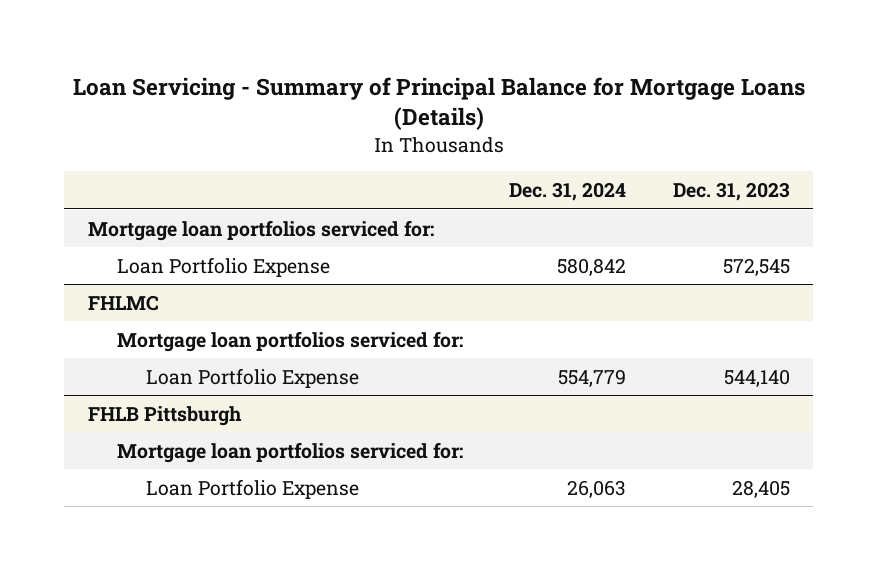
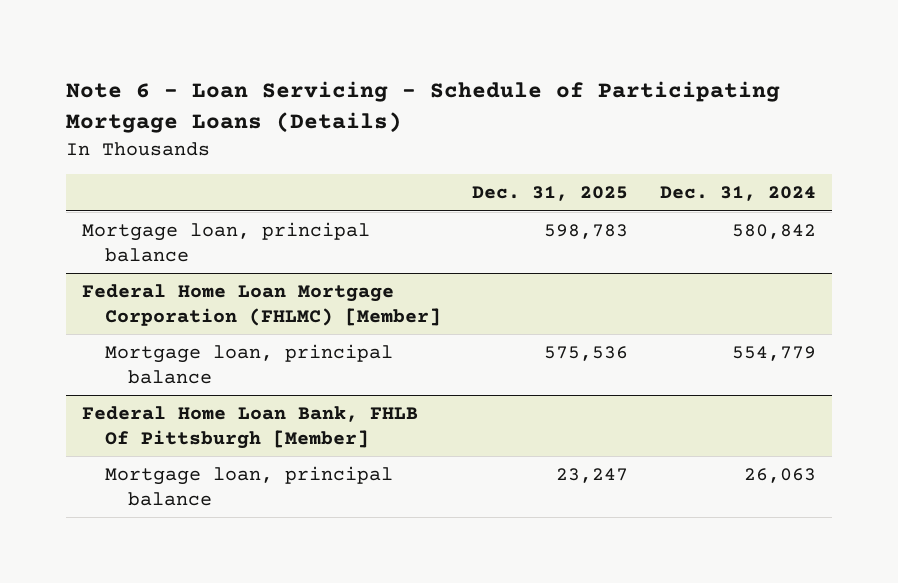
[72,76,805,131] Loan Servicing - Summary of Principal Balance for Mortgage Loans (Details) -> [65,80,780,133] Note 6 - Loan Servicing - Schedule of Participating Mortgage Loans (Details)
[672,182,790,202] Dec. 31, 2023 -> none
none -> [472,186,629,202] Dec. 31, 2025
[87,219,434,241] Mortgage loan portfolios serviced for: -> none
[116,330,463,352] Mortgage loan portfolios serviced for: -> none
[87,405,242,426] FHLB Pittsburgh -> none
[116,441,463,463] Mortgage loan portfolios serviced for: -> none
[116,256,330,277] Loan Portfolio Expense -> [81,221,370,262] Mortgage loan, principal balance
[87,294,159,311] FHLMC -> [81,283,441,326] Federal Home Loan Mortgage Corporation (FHLMC) [Member]
[145,367,359,388] Loan Portfolio Expense -> [104,343,393,384] Mortgage loan, principal balance
none -> [81,405,418,449] Federal Home Loan Bank, FHLB Of Pittsburgh [Member]
[145,478,359,499] Loan Portfolio Expense -> [104,465,393,506] Mortgage loan, principal balance

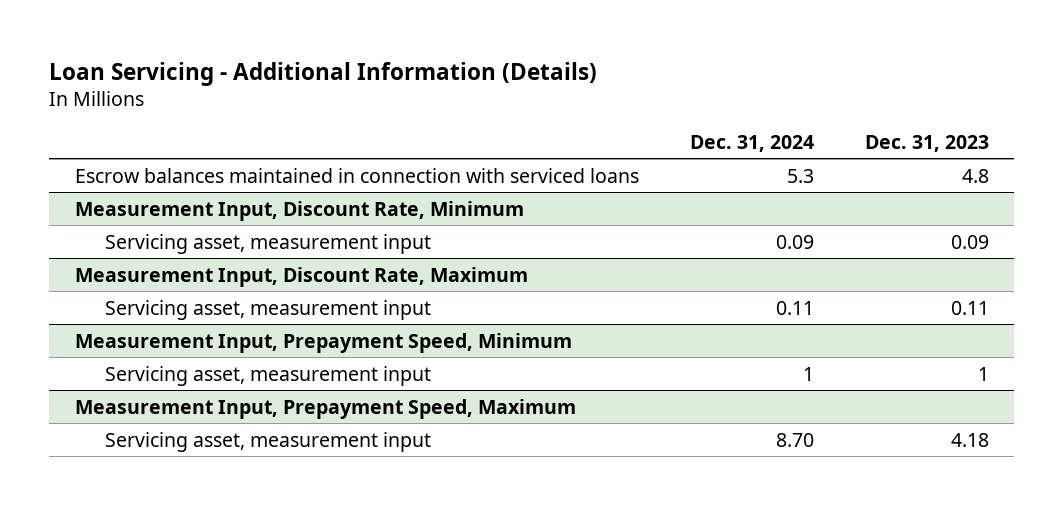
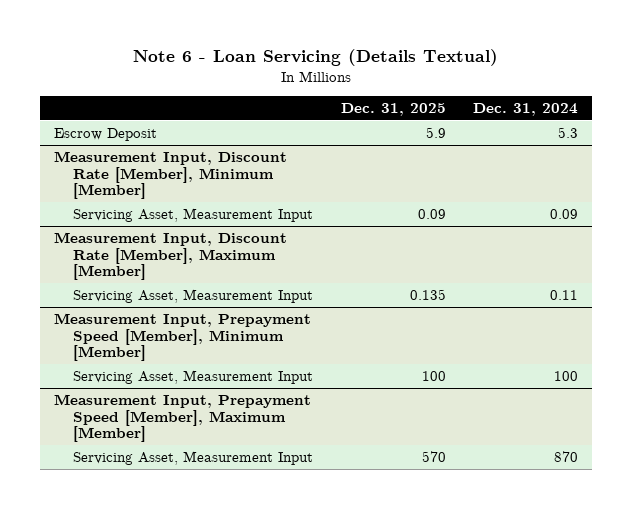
[49,61,598,86] Loan Servicing - Additional Information (Details) -> [133,49,499,67] Note 6 - Loan Servicing (Details Textual)
[864,134,989,152] Dec. 31, 2023 -> none
none -> [340,102,446,116] Dec. 31, 2025
[74,167,639,183] Escrow balances maintained in connection with serviced loans -> [54,127,158,141] Escrow Deposit
[74,200,524,221] Measurement Input, Discount Rate, Minimum -> [54,150,288,200] Measurement Input, Discount Rate [Member], Minimum [Member]
[105,233,432,254] Servicing asset, measurement input -> [73,207,314,222] Servicing Asset, Measurement Input
[74,266,528,287] Measurement Input, Discount Rate, Maximum -> [54,231,288,281] Measurement Input, Discount Rate [Member], Maximum [Member]
[105,299,432,320] Servicing asset, measurement input -> [73,288,314,303] Servicing Asset, Measurement Input
[74,332,572,353] Measurement Input, Prepayment Speed, Minimum -> [54,312,312,362] Measurement Input, Prepayment Speed [Member], Minimum [Member]
[105,365,432,386] Servicing asset, measurement input -> [73,369,314,384] Servicing Asset, Measurement Input
[802,366,814,381] 1 -> [554,370,579,381] 100
[74,398,576,419] Measurement Input, Prepayment Speed, Maximum -> [54,393,312,443] Measurement Input, Prepayment Speed [Member], Maximum [Member]
[105,431,432,452] Servicing asset, measurement input -> [73,450,314,465] Servicing Asset, Measurement Input
[775,432,814,447] 8.70 -> [554,450,579,462] 870

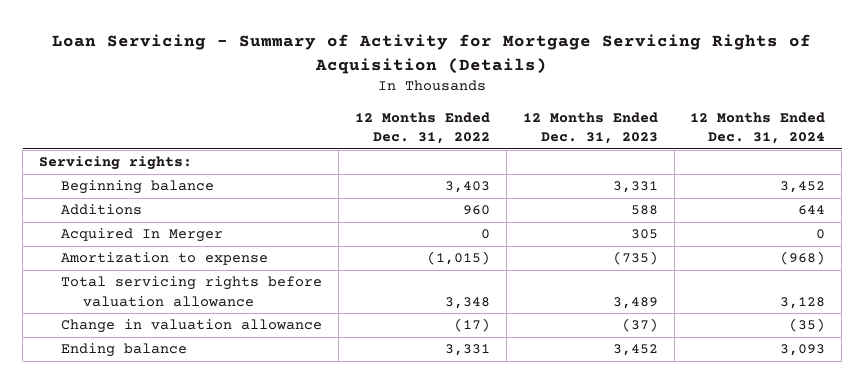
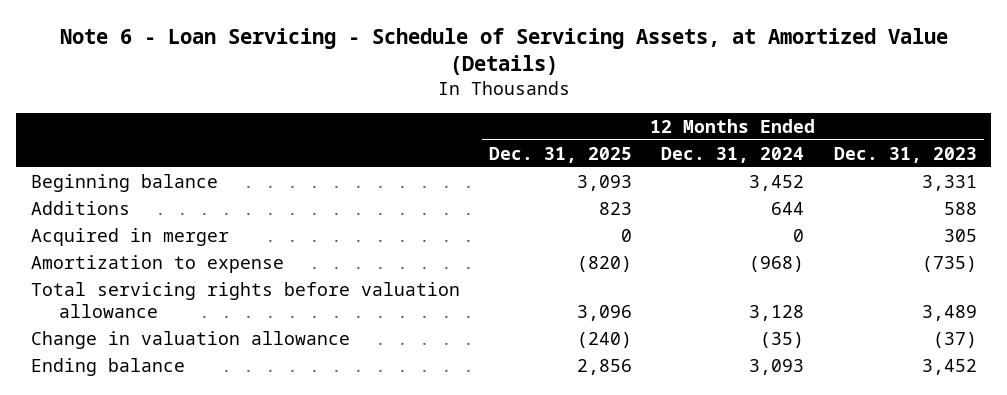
[52,34,812,74] Loan Servicing - Summary of Activity for Mortgage Servicing Rights of Acquisition (Details) -> [59,27,948,76] Note 6 - Loan Servicing - Schedule of Servicing Assets, at Amortized Value (Details)
[355,111,491,145] 12 Months Ended Dec. 31, 2022 -> none
none -> [489,146,633,163] Dec. 31, 2025
[39,156,193,171] Servicing rights: -> none
[61,228,224,243] Acquired In Merger -> [30,227,229,246] Acquired in merger

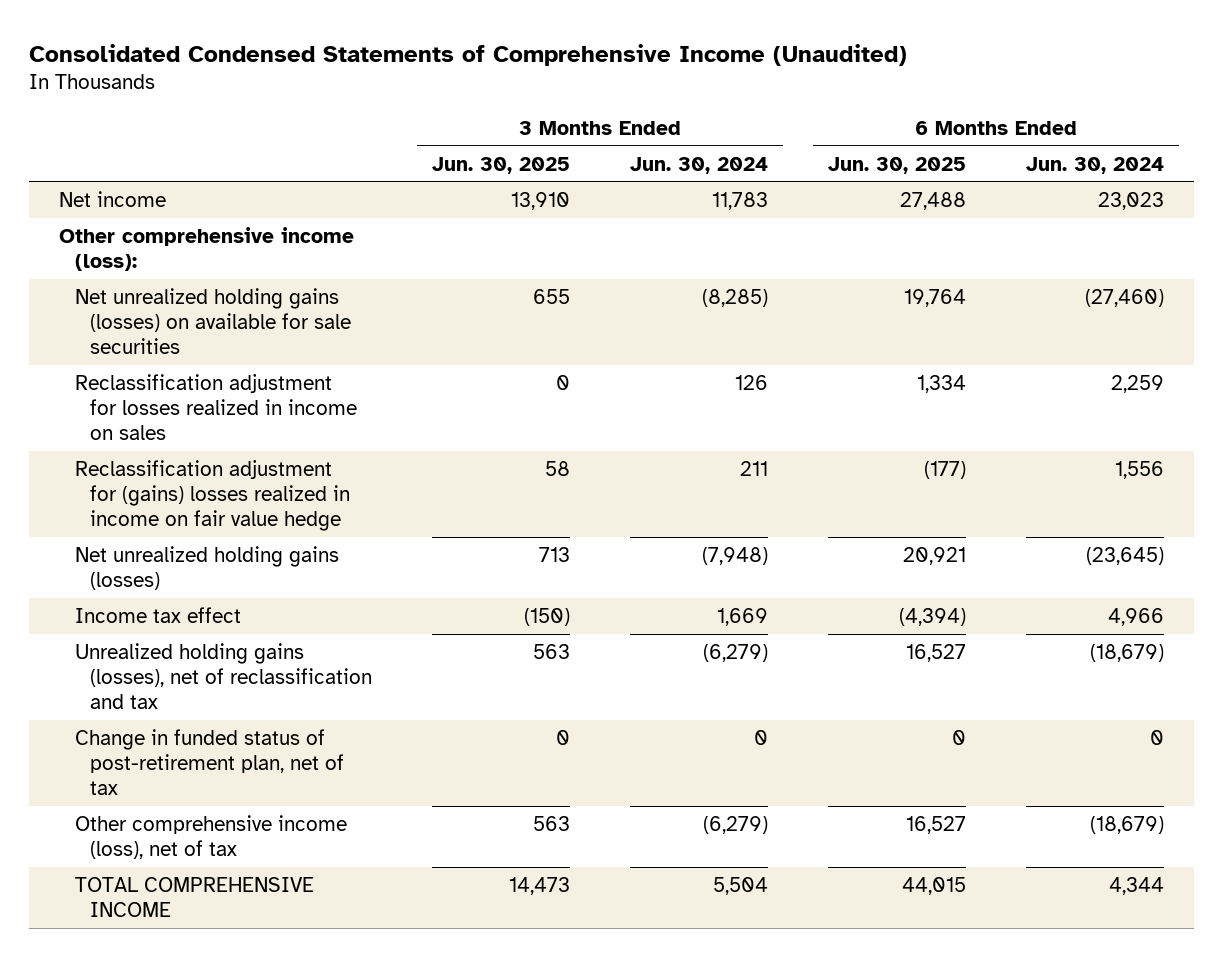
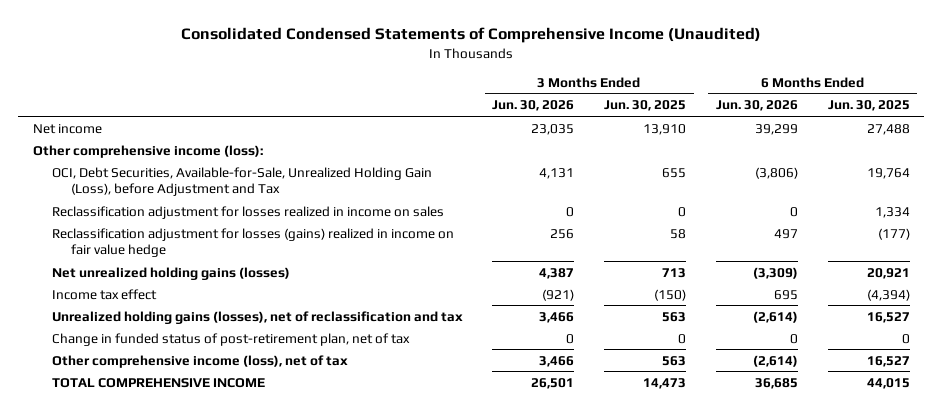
[630,156,769,174] Jun. 30, 2024 -> none
[1026,156,1165,174] Jun. 30, 2024 -> none
none -> [492,100,575,112] Jun. 30, 2026
none -> [715,100,798,112] Jun. 30, 2026
[74,287,352,355] Net unrealized holding gains (losses) on available for sale securities -> [51,166,432,197] OCI, Debt Securities, Available-for-Sale, Unrealized Holding Gain (Loss), before Adjustment and Tax
[74,459,351,532] Reclassification adjustment for (gains) losses realized in income on fair value hedge -> [51,227,454,258] Reclassification adjustment for losses (gains) realized in income on fair value hedge

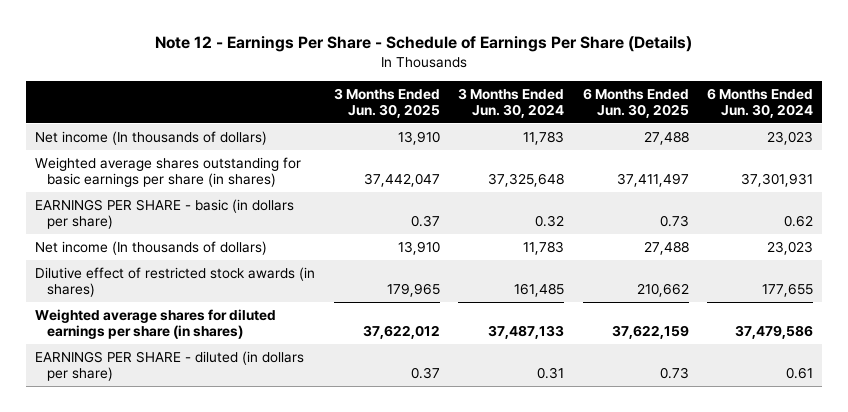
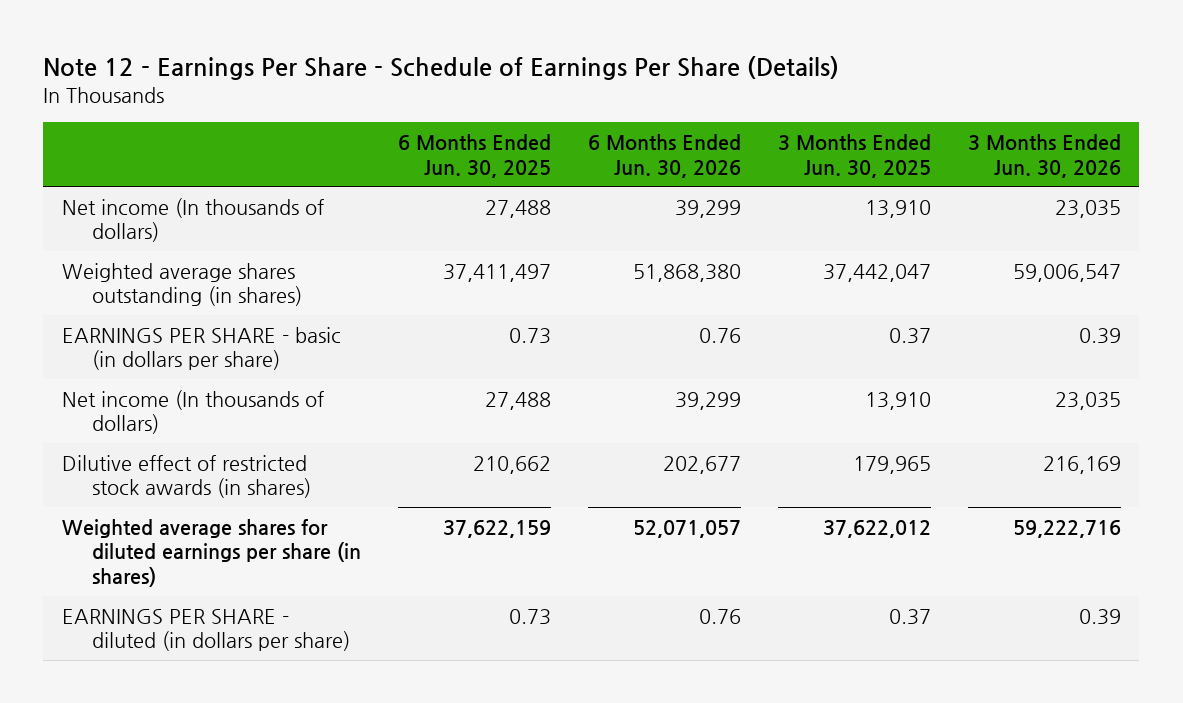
[458,87,565,118] 3 Months Ended Jun. 30, 2024 -> none
[707,87,814,118] 6 Months Ended Jun. 30, 2024 -> none
none -> [588,134,742,178] 6 Months Ended Jun. 30, 2026
none -> [967,134,1121,178] 3 Months Ended Jun. 30, 2026
[35,157,302,188] Weighted average shares outstanding for basic earnings per share (in shares) -> [61,262,303,307] Weighted average shares outstanding (in shares)

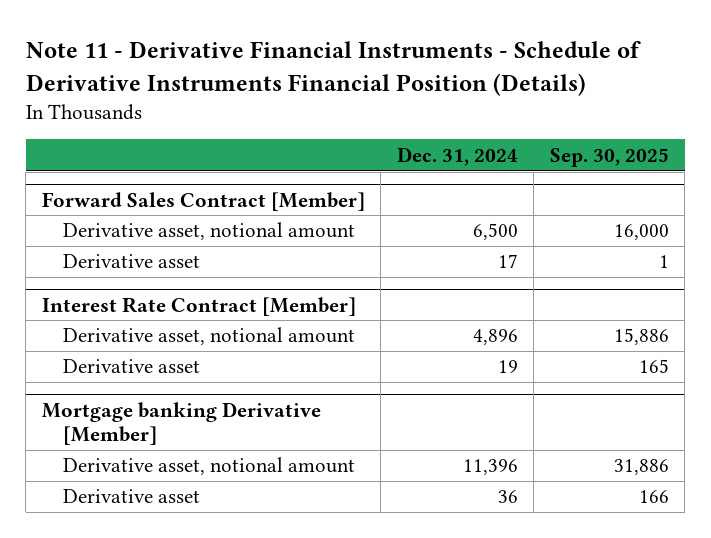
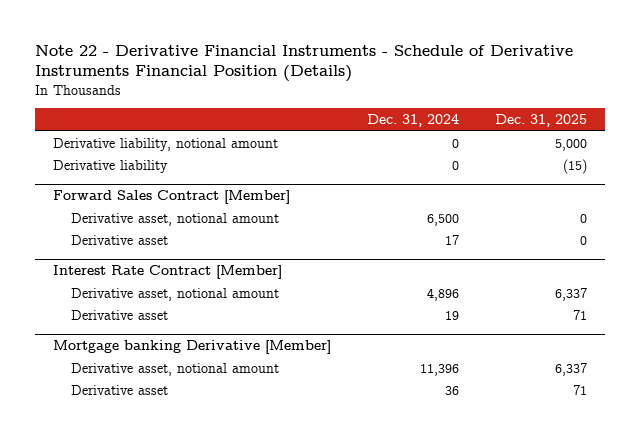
[25,41,641,96] Note 11 - Derivative Financial Instruments - Schedule of Derivative Instruments Financial Position (Details) -> [34,44,573,83] Note 22 - Derivative Financial Instruments - Schedule of Derivative Instruments Financial Position (Details)
[549,147,669,167] Sep. 30, 2025 -> none
none -> [494,114,587,128] Dec. 31, 2025
none -> [52,137,278,151] Derivative liability, notional amount
none -> [52,159,168,173] Derivative liability

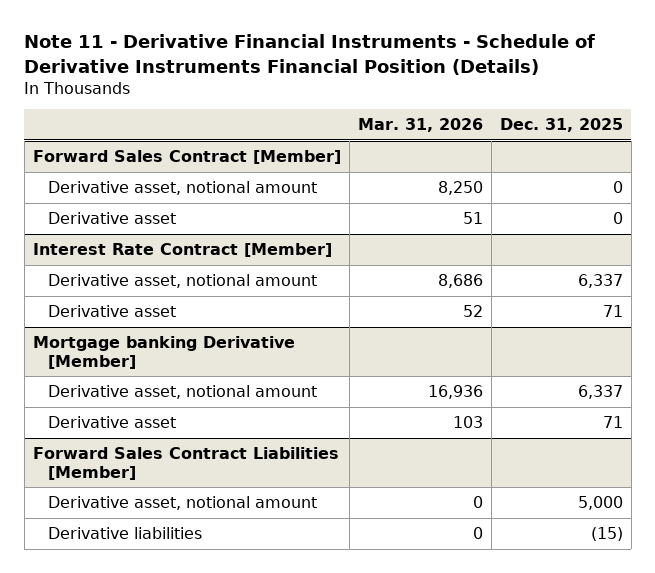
[34,44,573,83] Note 22 - Derivative Financial Instruments - Schedule of Derivative Instruments Financial Position (Details) -> [24,34,596,75] Note 11 - Derivative Financial Instruments - Schedule of Derivative Instruments Financial Position (Details)
[366,114,459,128] Dec. 31, 2024 -> none
none -> [357,118,483,133] Mar. 31, 2026
[52,137,278,151] Derivative liability, notional amount -> none
[52,159,168,173] Derivative liability -> none
none -> [32,447,339,480] Forward Sales Contract Liabilities [Member]
none -> [48,496,318,511] Derivative asset, notional amount
none -> [48,527,203,540] Derivative liabilities

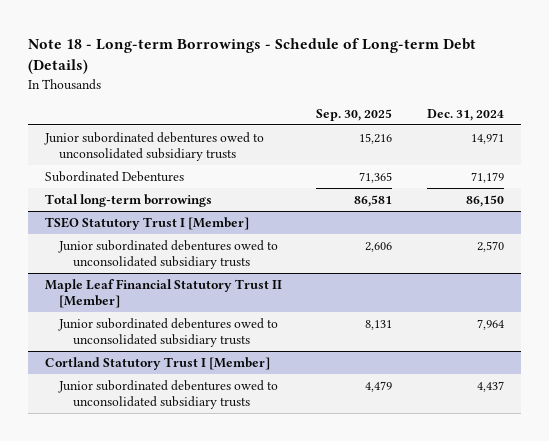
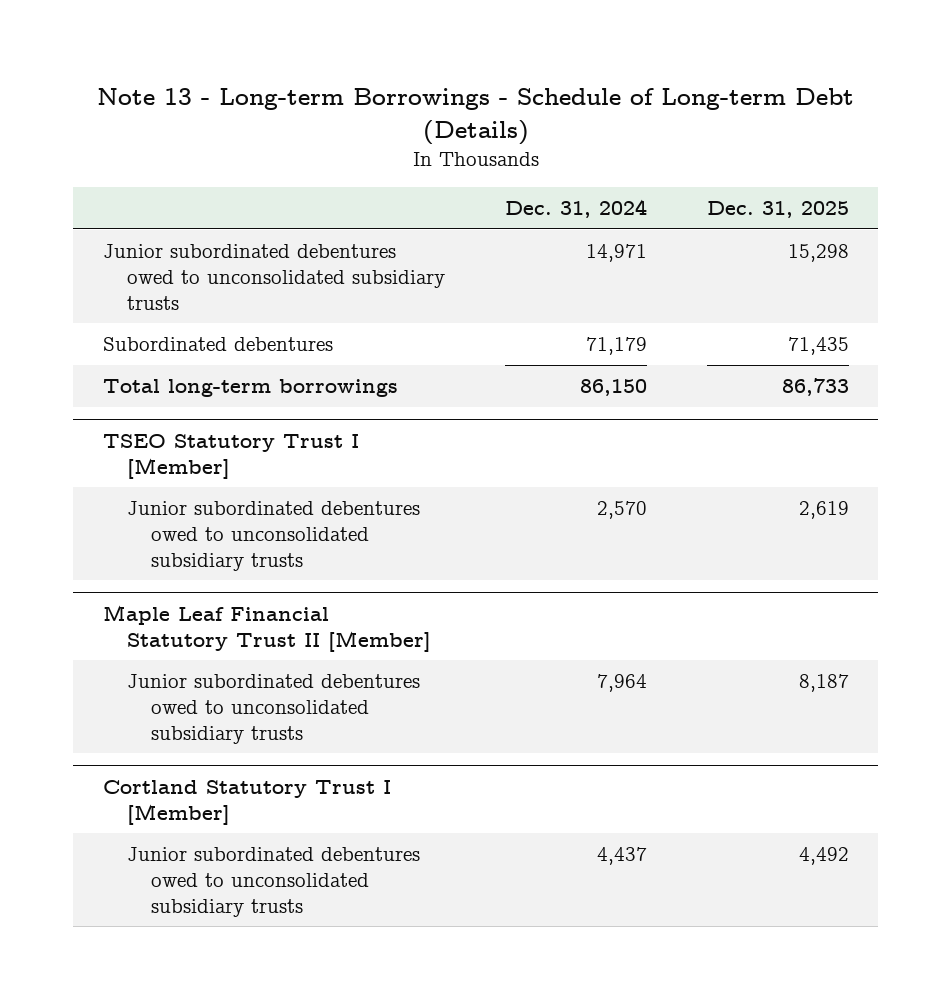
[27,38,476,75] Note 18 - Long-term Borrowings - Schedule of Long-term Debt (Details) -> [96,88,854,145] Note 13 - Long-term Borrowings - Schedule of Long-term Debt (Details)
[316,109,393,122] Sep. 30, 2025 -> none
none -> [706,201,849,219] Dec. 31, 2025
[45,170,185,182] Subordinated Debentures -> [102,337,333,352] Subordinated debentures

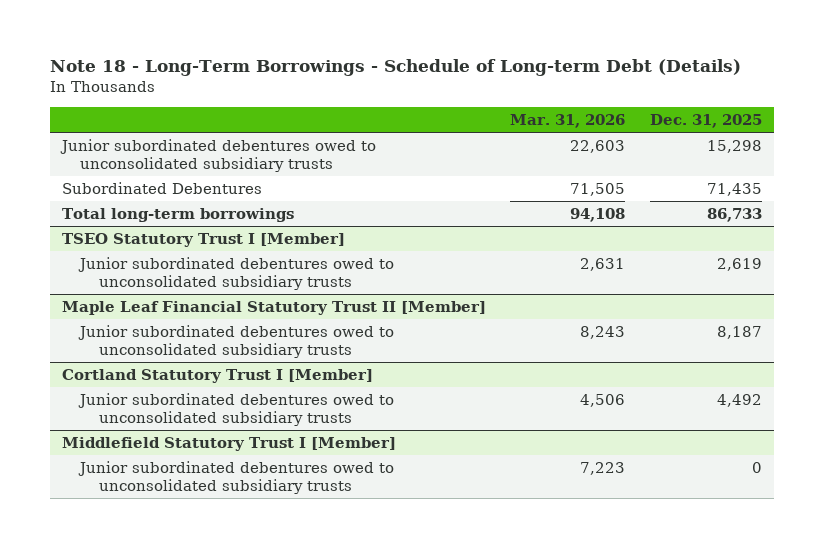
[96,88,854,145] Note 13 - Long-term Borrowings - Schedule of Long-term Debt (Details) -> [49,59,741,77] Note 18 - Long-Term Borrowings - Schedule of Long-term Debt (Details)
[504,199,647,219] Dec. 31, 2024 -> none
none -> [510,114,626,129] Mar. 31, 2026
[102,337,333,352] Subordinated debentures -> [61,182,262,195] Subordinated Debentures
none -> [61,437,396,452] Middlefield Statutory Trust I [Member]
none -> [78,461,395,494] Junior subordinated debentures owed to unconsolidated subsidiary trusts

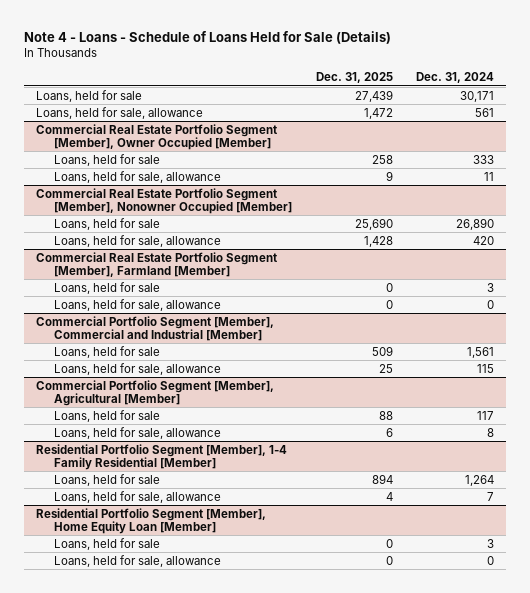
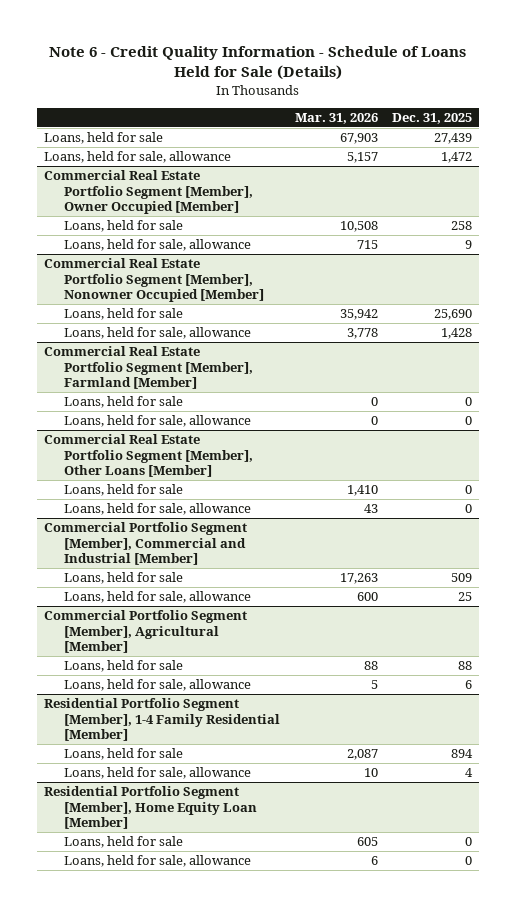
[24,30,392,44] Note 4 - Loans - Schedule of Loans Held for Sale (Details) -> [49,46,467,81] Note 6 - Credit Quality Information - Schedule of Loans Held for Sale (Details)
[416,72,495,84] Dec. 31, 2024 -> none
none -> [294,113,378,125] Mar. 31, 2026
none -> [44,434,254,478] Commercial Real Estate Portfolio Segment [Member], Other Loans [Member]
none -> [64,484,184,497] Loans, held for sale
none -> [64,503,252,516] Loans, held for sale, allowance

